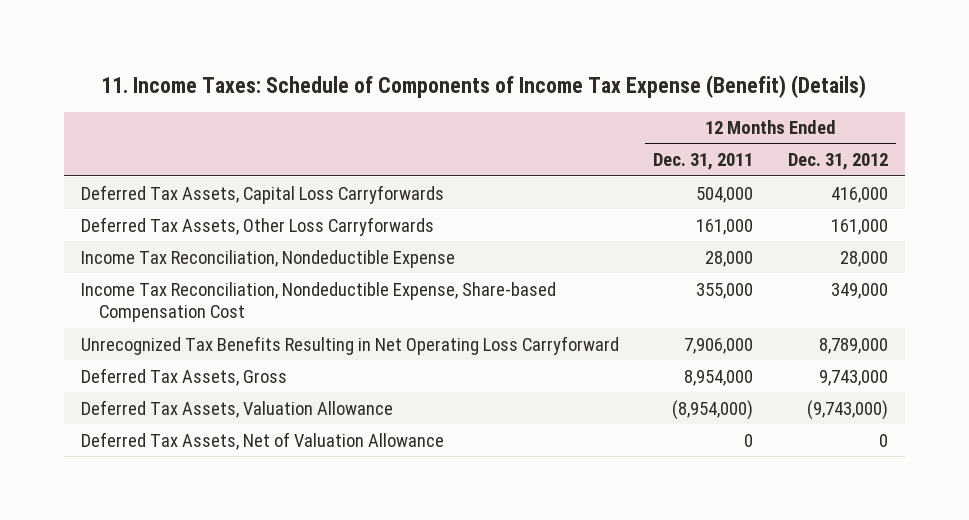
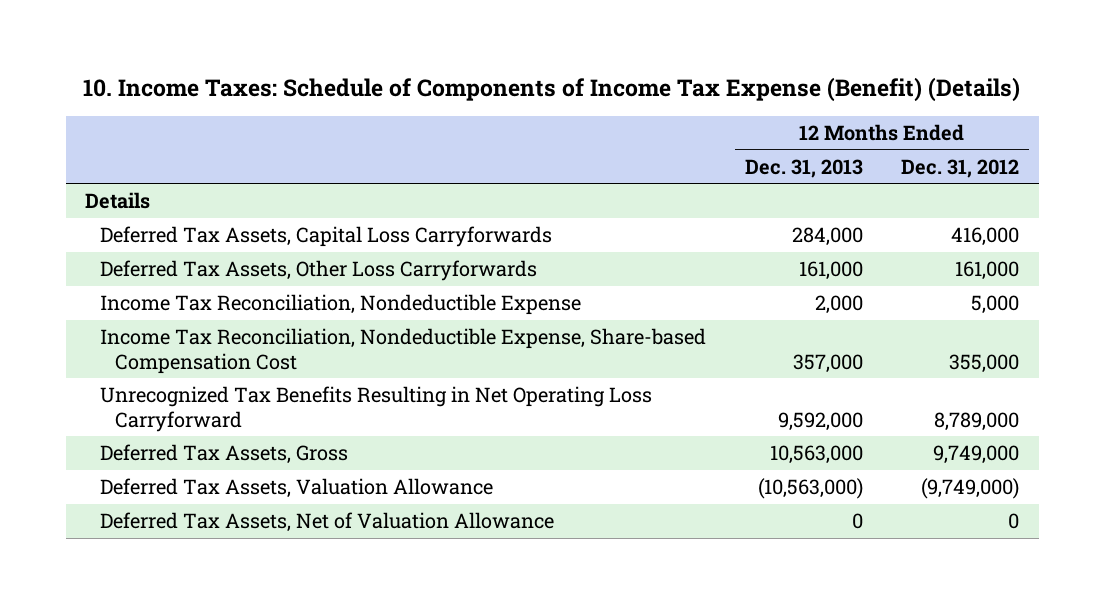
[101,75,867,99] 11. Income Taxes: Schedule of Components of Income Tax Expense (Benefit) (Details) -> [83,77,1021,103] 10. Income Taxes: Schedule of Components of Income Tax Expense (Benefit) (Details)
[653,153,754,171] Dec. 31, 2011 -> none
none -> [744,158,863,178] Dec. 31, 2013
none -> [84,191,150,209] Details
[839,250,888,267] 28,000 -> [971,294,1020,314] 5,000
[830,282,888,299] 349,000 -> [949,353,1020,373] 355,000
[818,369,888,386] 9,743,000 -> [933,444,1020,464] 9,749,000
[806,399,888,420] (9,743,000) -> [921,477,1020,499] (9,749,000)

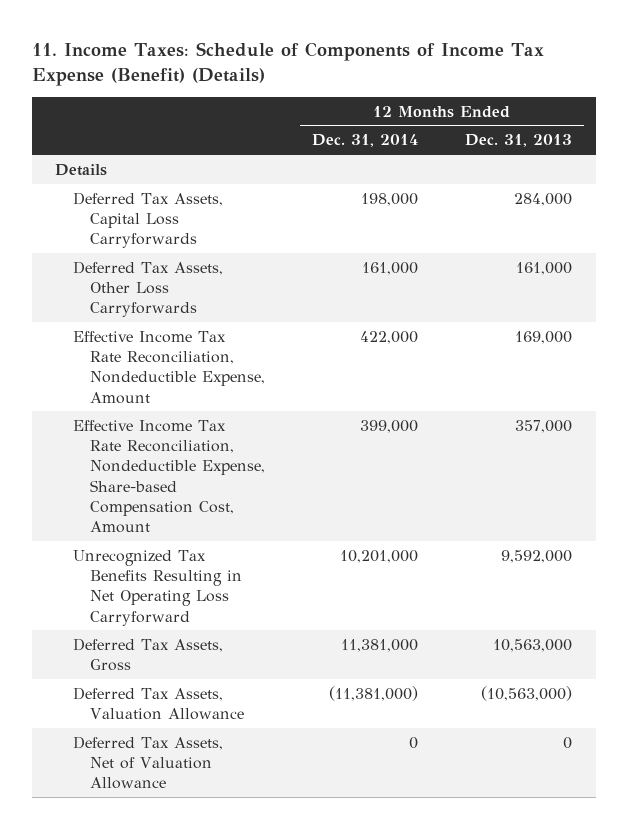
[83,77,1021,103] 10. Income Taxes: Schedule of Components of Income Tax Expense (Benefit) (Details) -> [31,42,544,87] 11. Income Taxes: Schedule of Components of Income Tax Expense (Benefit) (Details)
[901,158,1020,178] Dec. 31, 2012 -> none
none -> [312,134,419,148] Dec. 31, 2014
[100,293,582,315] Income Tax Reconciliation, Nondeductible Expense -> [72,330,265,404] Effective Income Tax Rate Reconciliation, Nondeductible Expense, Amount
[814,294,863,314] 2,000 -> [515,330,573,344] 169,000
[100,327,707,374] Income Tax Reconciliation, Nondeductible Expense, Share-based Compensation Cost -> [72,419,265,534] Effective Income Tax Rate Reconciliation, Nondeductible Expense, Share-based Compensation Cost, Amount

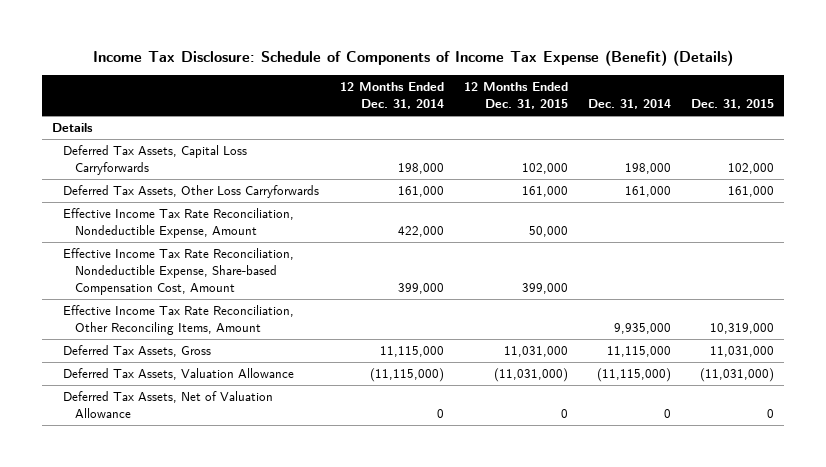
[31,42,544,87] 11. Income Taxes: Schedule of Components of Income Tax Expense (Benefit) (Details) -> [92,50,733,67] Income Tax Disclosure: Schedule of Components of Income Tax Expense (Benefit) (Details)
[465,134,573,148] Dec. 31, 2013 -> none
none -> [463,82,568,110] 12 Months Ended Dec. 31, 2015
none -> [587,99,671,110] Dec. 31, 2014
none -> [690,99,774,110] Dec. 31, 2015
[72,549,242,626] Unrecognized Tax Benefits Resulting in Net Operating Loss Carryforward -> none
none -> [63,305,295,335] Effective Income Tax Rate Reconciliation, Other Reconciling Items, Amount
[341,638,419,652] 11,381,000 -> [379,346,444,358] 11,115,000
[329,685,419,701] (11,381,000) -> [369,368,444,383] (11,115,000)

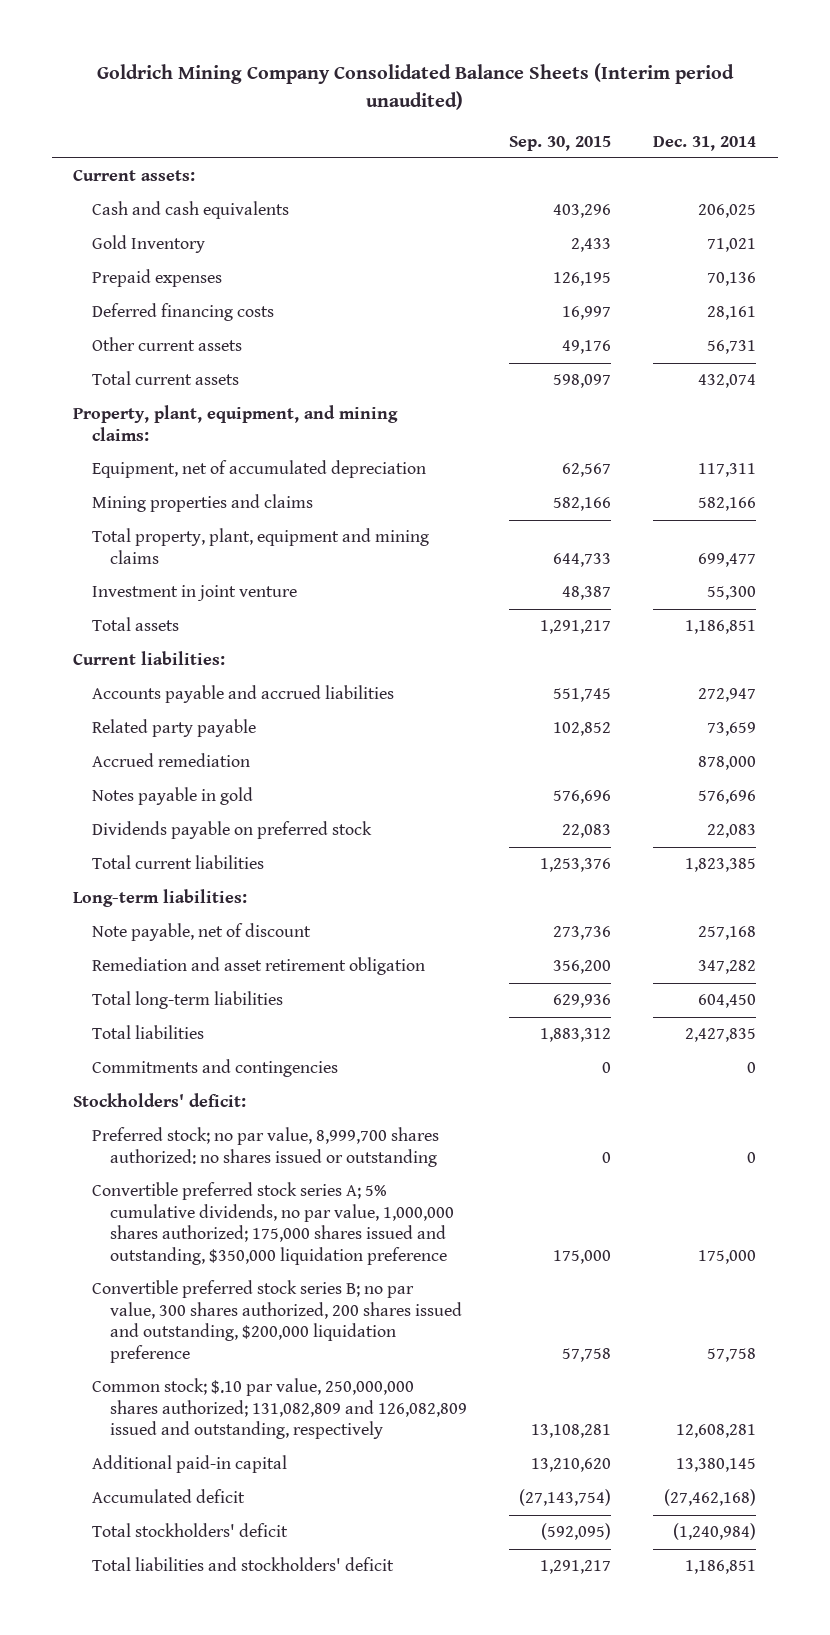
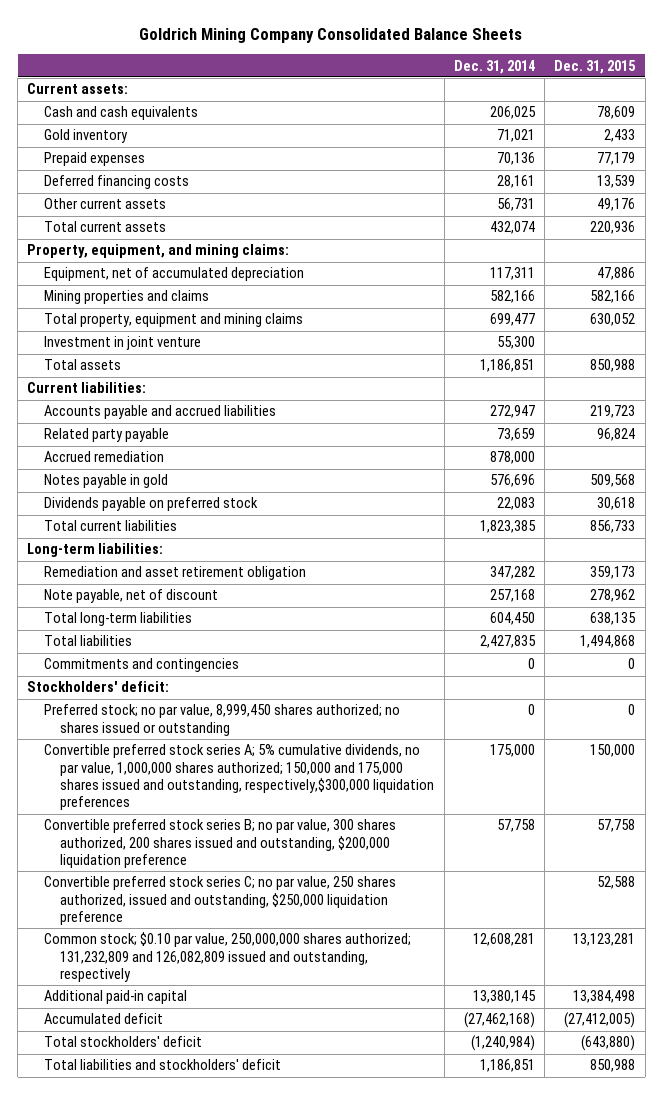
[96,63,734,110] Goldrich Mining Company Consolidated Balance Sheets (Interim period unaudited) -> [139,27,523,43] Goldrich Mining Company Consolidated Balance Sheets
[509,135,612,151] Sep. 30, 2015 -> none
none -> [554,59,637,74] Dec. 31, 2015
[91,235,205,254] Gold Inventory -> [43,129,128,144] Gold inventory
[73,405,399,441] Property, plant, equipment, and mining claims: -> [27,244,290,259] Property, equipment, and mining claims:
[91,528,429,564] Total property, plant, equipment and mining claims -> [43,313,303,328] Total property, equipment and mining claims
[91,923,311,942] Note payable, net of discount -> [43,589,218,604] Note payable, net of discount
[91,1127,439,1167] Preferred stock; no par value, 8,999,700 shares authorized: no shares issued or outstanding -> [43,704,400,736] Preferred stock; no par value, 8,999,450 shares authorized; no shares issued or outstanding
[91,1182,454,1265] Convertible preferred stock series A; 5% cumulative dividends, no par value, 1,000,000 shares authorized; 175,000 shares issued and outstanding, $350,000 liquidation preference -> [43,744,435,811] Convertible preferred stock series A; 5% cumulative dividends, no par value, 1,000,000 shares authorized; 150,000 and 175,000 shares issued and outstanding, respectively,$300,000 liquidation preferences
none -> [43,876,396,926] Convertible preferred stock series C; no par value, 250 shares authorized, issued and outstanding, $250,000 liquidation preference
[91,1378,467,1440] Common stock; $.10 par value, 250,000,000 shares authorized; 131,082,809 and 126,082,809 issued and outstanding, respectively -> [43,932,411,983] Common stock; $0.10 par value, 250,000,000 shares authorized; 131,232,809 and 126,082,809 issued and outstanding, respectively

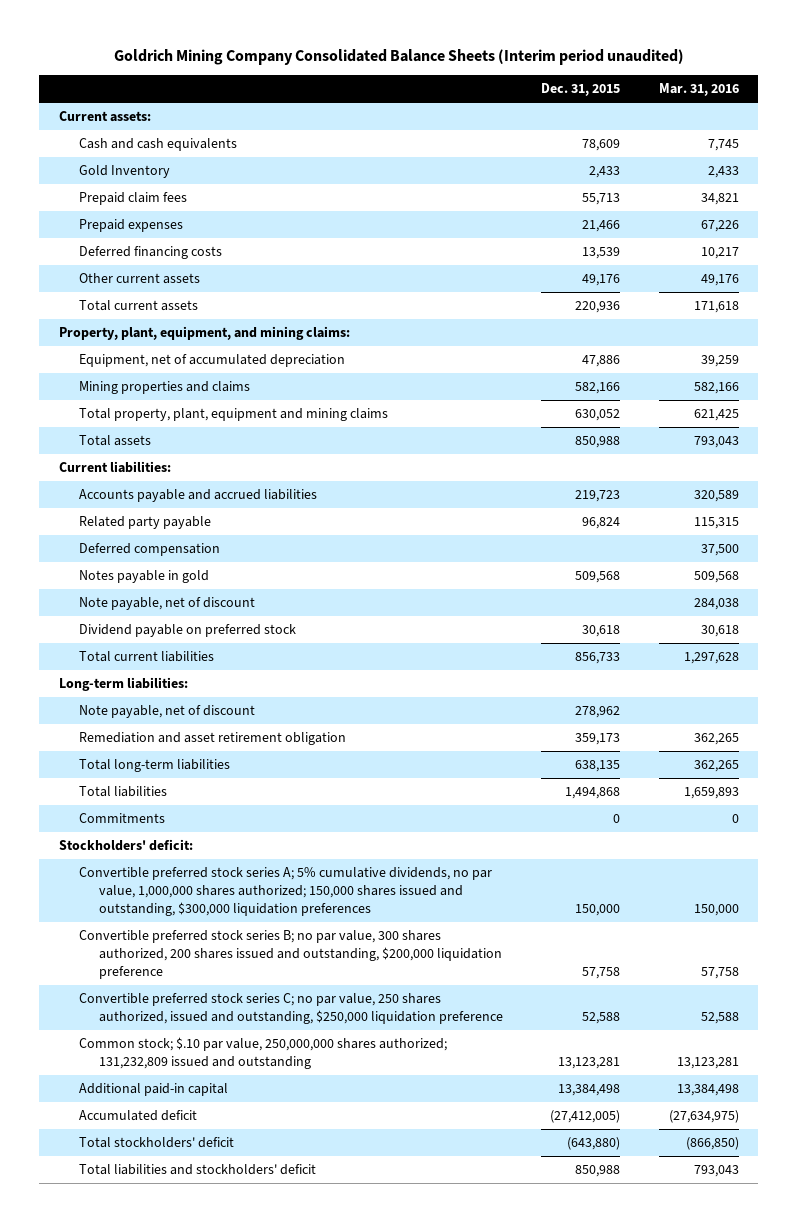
[139,27,523,43] Goldrich Mining Company Consolidated Balance Sheets -> [113,49,684,66] Goldrich Mining Company Consolidated Balance Sheets (Interim period unaudited)
[453,59,535,74] Dec. 31, 2014 -> none
none -> [658,83,739,97] Mar. 31, 2016
[43,129,128,144] Gold inventory -> [78,165,170,179] Gold Inventory
none -> [78,192,187,206] Prepaid claim fees
[597,152,636,166] 77,179 -> [582,220,621,233] 21,466
[27,244,290,259] Property, equipment, and mining claims: -> [58,326,350,341] Property, plant, equipment, and mining claims:
[43,336,201,351] Investment in joint venture -> none
[43,313,303,328] Total property, equipment and mining claims -> [78,408,388,422] Total property, plant, equipment and mining claims
[43,451,164,463] Accrued remediation -> none
none -> [78,543,220,557] Deferred compensation
none -> [78,597,255,611] Note payable, net of discount
[43,497,258,512] Dividends payable on preferred stock -> [78,624,296,638] Dividend payable on preferred stock
[43,566,306,581] Remediation and asset retirement obligation -> [78,732,346,746] Remediation and asset retirement obligation
[43,658,239,673] Commitments and contingencies -> [78,813,165,824] Commitments
[43,704,400,736] Preferred stock; no par value, 8,999,450 shares authorized; no shares issued or outstanding -> none
[43,744,435,811] Convertible preferred stock series A; 5% cumulative dividends, no par value, 1,000,000 shares authorized; 150,000 and 175,000 shares issued and outstanding, respectively,$300,000 liquidation preferences -> [78,867,492,916] Convertible preferred stock series A; 5% cumulative dividends, no par value, 1,000,000 shares authorized; 150,000 shares issued and outstanding, $300,000 liquidation preferences
[43,932,411,983] Common stock; $0.10 par value, 250,000,000 shares authorized; 131,232,809 and 126,082,809 issued and outstanding, respectively -> [78,1037,447,1070] Common stock; $.10 par value, 250,000,000 shares authorized; 131,232,809 issued and outstanding

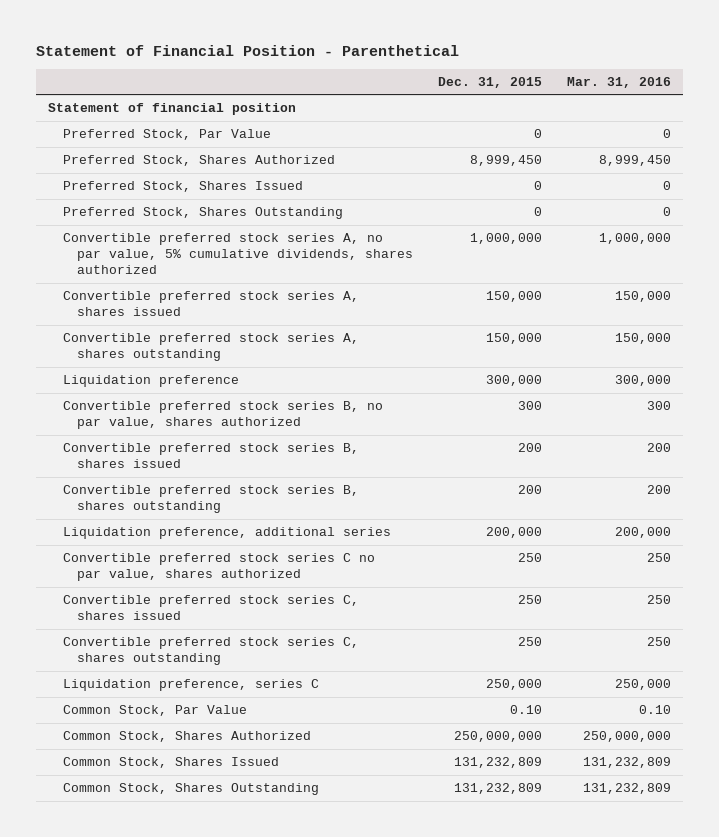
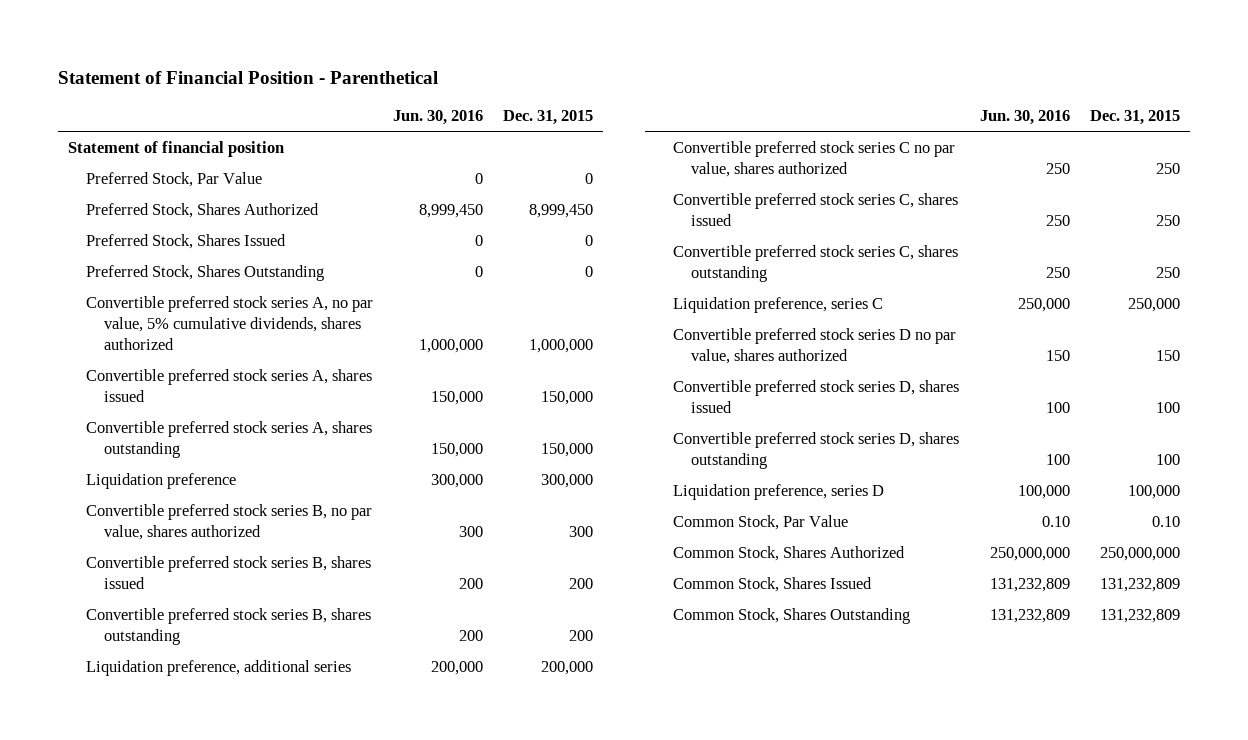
[566,76,671,88] Mar. 31, 2016 -> none
none -> [393,110,484,126] Jun. 30, 2016
none -> [672,327,956,365] Convertible preferred stock series D no par value, shares authorized
none -> [672,379,959,414] Convertible preferred stock series D, shares issued
none -> [672,431,959,470] Convertible preferred stock series D, shares outstanding
none -> [672,483,884,500] Liquidation preference, series D

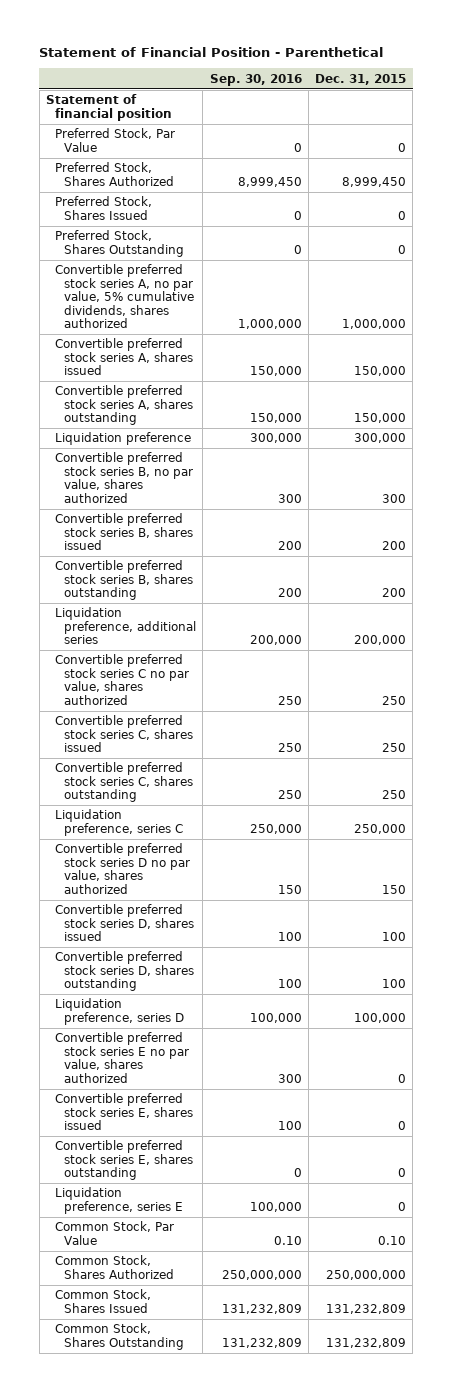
[393,110,484,126] Jun. 30, 2016 -> none
none -> [209,73,302,86] Sep. 30, 2016
none -> [55,1032,190,1083] Convertible preferred stock series E no par value, shares authorized
none -> [55,1093,194,1131] Convertible preferred stock series E, shares issued
none -> [55,1140,194,1181] Convertible preferred stock series E, shares outstanding
none -> [55,1187,184,1214] Liquidation preference, series E

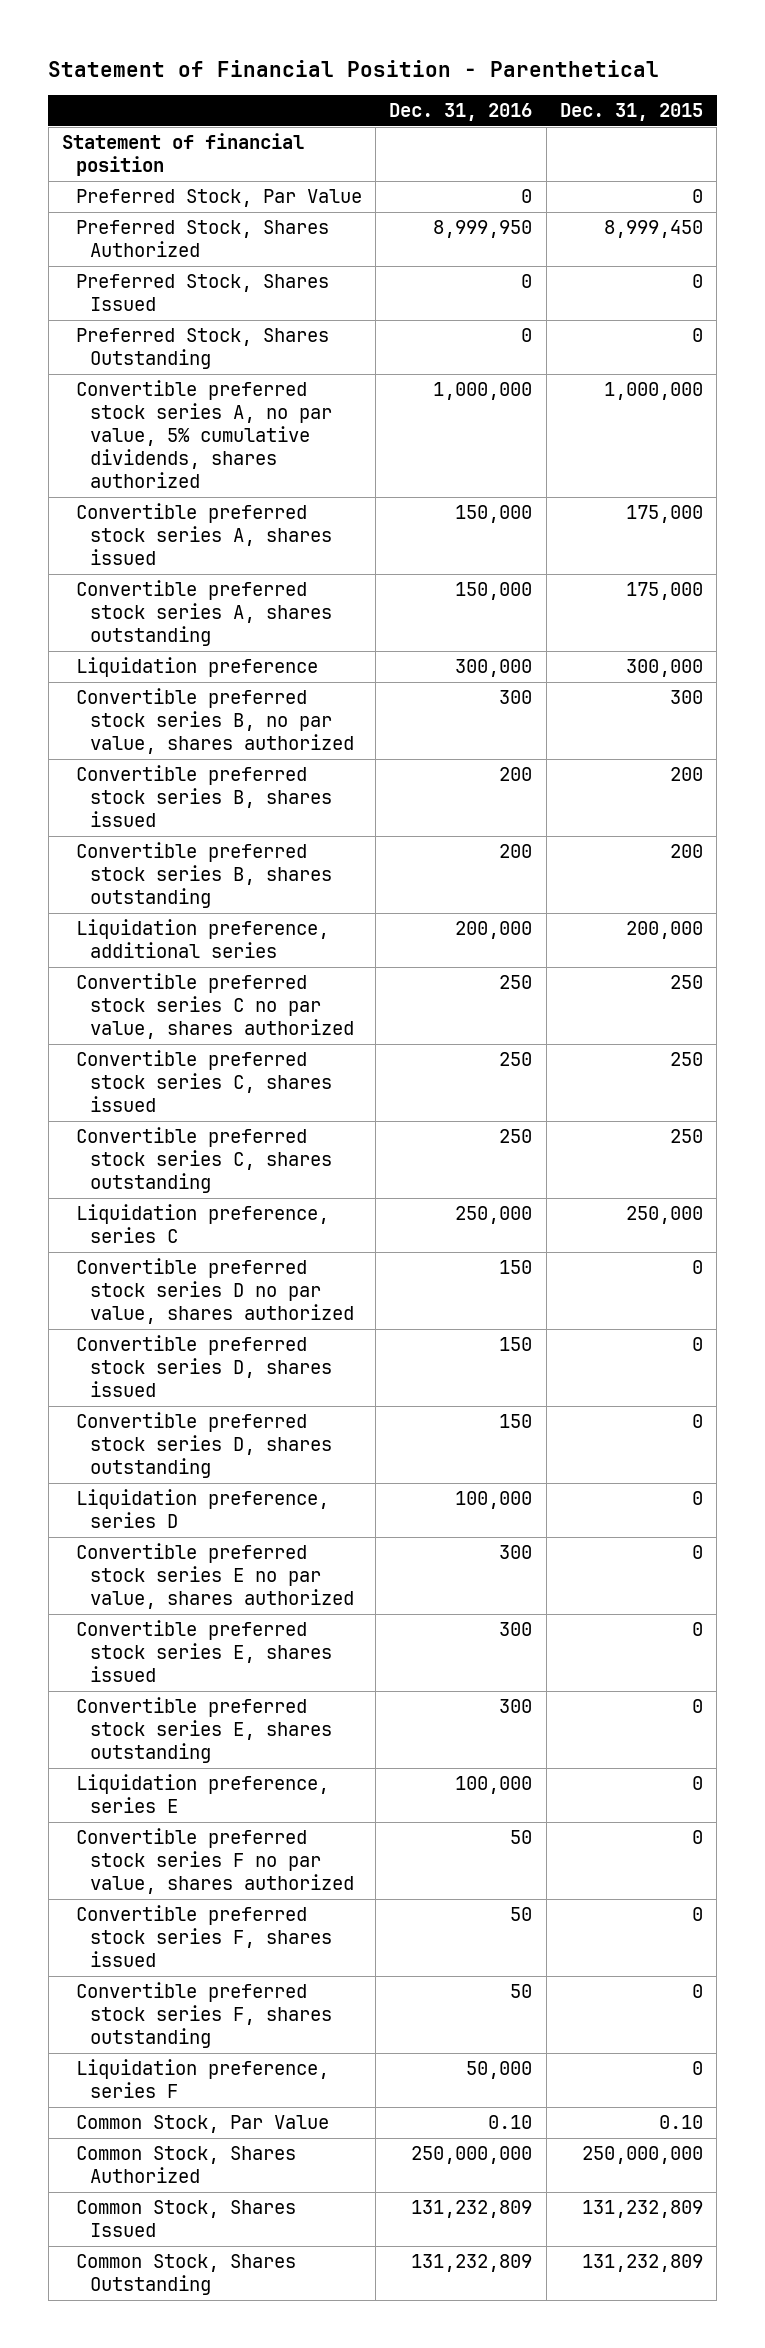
[209,73,302,86] Sep. 30, 2016 -> none
none -> [389,103,533,122] Dec. 31, 2016
[353,366,406,377] 150,000 -> [626,505,704,524] 175,000
[353,413,406,424] 150,000 -> [626,582,704,601] 175,000
[381,884,406,894] 150 -> [692,1260,704,1275] 0
[381,932,406,942] 100 -> [692,1337,704,1352] 0
[381,979,406,989] 100 -> [692,1414,704,1429] 0
[353,1012,406,1023] 100,000 -> [692,1491,704,1506] 0
none -> [75,1828,354,1895] Convertible preferred stock series F no par value, shares authorized
none -> [75,1905,332,1968] Convertible preferred stock series F, shares issued
none -> [75,1982,332,2049] Convertible preferred stock series F, shares outstanding
none -> [75,2059,329,2099] Liquidation preference, series F

